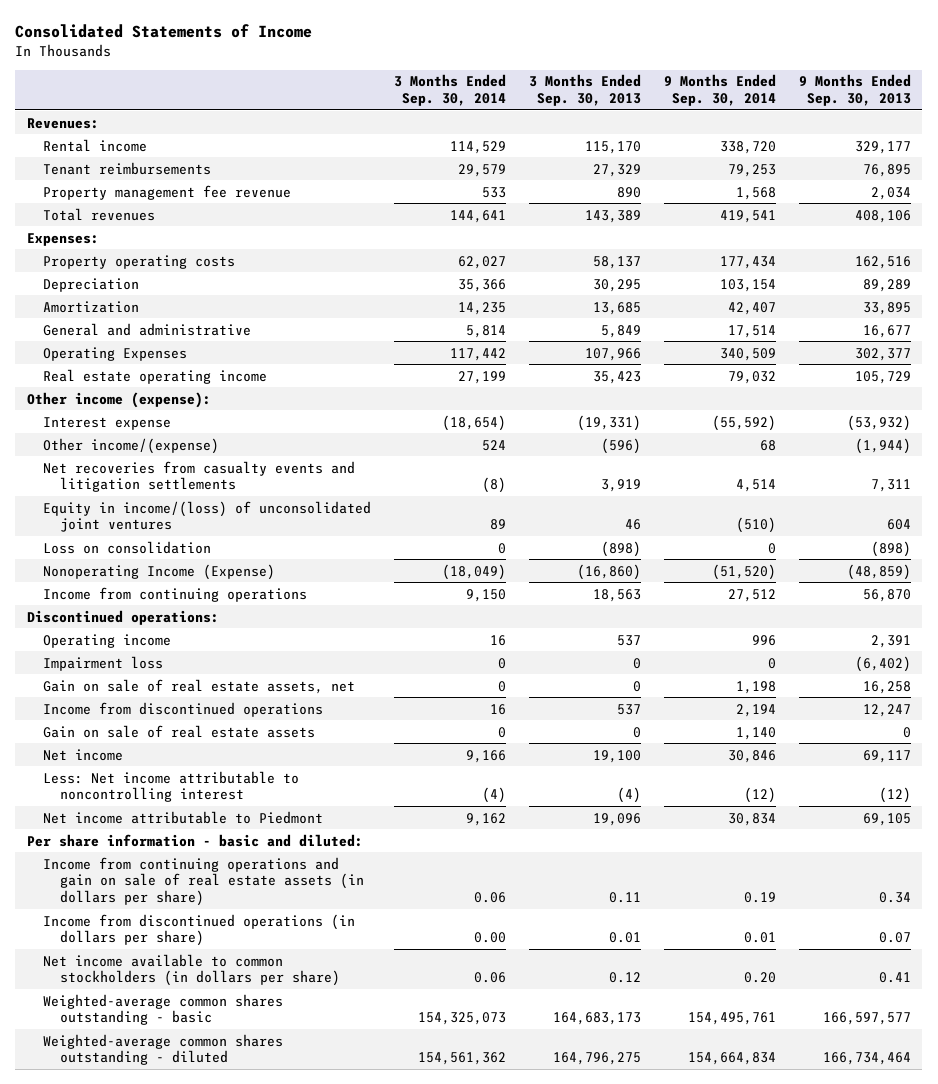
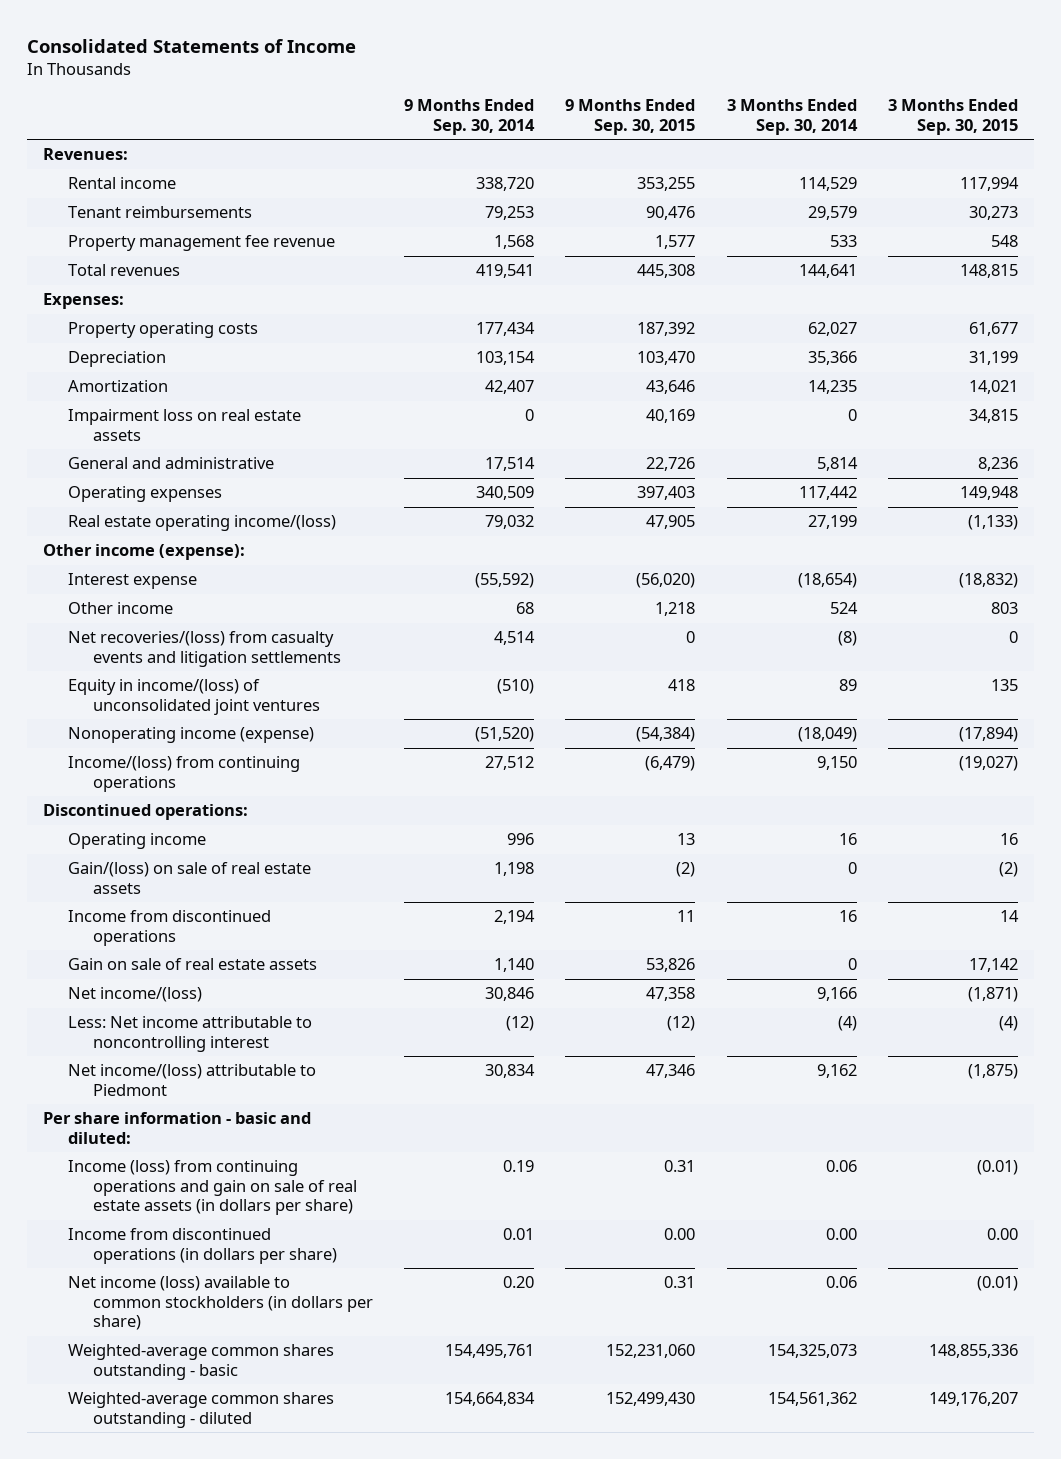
[528,74,641,107] 3 Months Ended Sep. 30, 2013 -> none
[798,74,911,107] 9 Months Ended Sep. 30, 2013 -> none
none -> [565,99,696,135] 9 Months Ended Sep. 30, 2015
none -> [888,99,1019,135] 3 Months Ended Sep. 30, 2015
none -> [67,409,301,441] Impairment loss on real estate assets
[43,346,188,361] Operating Expenses -> [67,486,222,503] Operating expenses
[43,368,268,384] Real estate operating income -> [67,515,336,532] Real estate operating income/(loss)
[43,437,220,454] Other income/(expense) -> [67,602,173,615] Other income
[43,460,356,493] Net recoveries from casualty events and litigation settlements -> [67,631,341,667] Net recoveries/(loss) from casualty events and litigation settlements
[43,540,212,554] Loss on consolidation -> none
[43,563,276,580] Nonoperating Income (Expense) -> [67,727,314,744] Nonoperating income (expense)
[43,586,308,602] Income from continuing operations -> [67,756,300,792] Income/(loss) from continuing operations
[43,655,164,671] Impairment loss -> none
[43,678,356,694] Gain on sale of real estate assets, net -> [67,862,311,894] Gain/(loss) on sale of real estate assets
[43,748,124,761] Net income -> [67,987,202,1003] Net income/(loss)
[43,810,324,824] Net income attributable to Piedmont -> [67,1064,316,1096] Net income/(loss) attributable to Piedmont
[43,856,364,907] Income from continuing operations and gain on sale of real estate assets (in dollars per share) -> [67,1160,357,1216] Income (loss) from continuing operations and gain on sale of real estate assets (in dollars per share)
[43,953,340,987] Net income available to common stockholders (in dollars per share) -> [67,1276,373,1331] Net income (loss) available to common stockholders (in dollars per share)

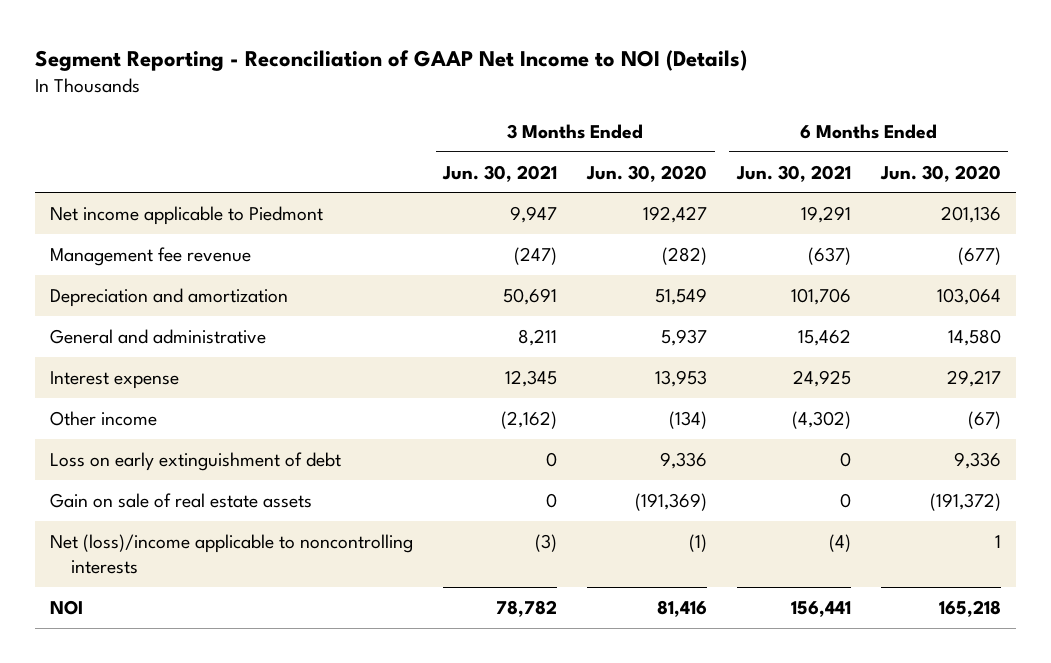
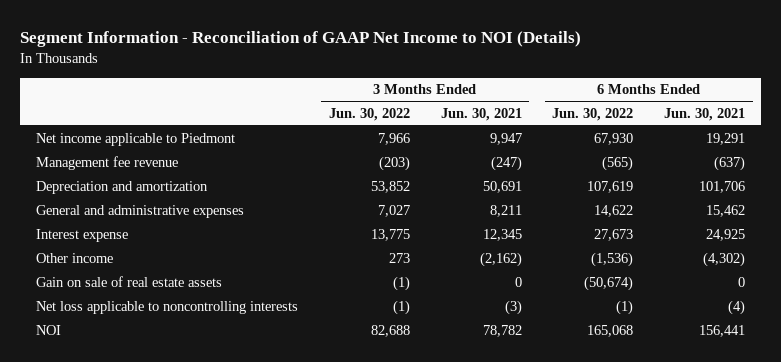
[35,49,748,71] Segment Reporting - Reconciliation of GAAP Net Income to NOI (Details) -> [20,31,582,48] Segment Information - Reconciliation of GAAP Net Income to NOI (Details)
[586,164,708,182] Jun. 30, 2020 -> none
[879,164,1001,182] Jun. 30, 2020 -> none
none -> [328,107,410,121] Jun. 30, 2022
none -> [552,107,634,121] Jun. 30, 2022
[50,328,267,344] General and administrative -> [35,204,244,218] General and administrative expenses
[50,451,342,471] Loss on early extinguishment of debt -> none
[50,533,414,574] Net (loss)/income applicable to noncontrolling interests -> [35,300,298,314] Net loss applicable to noncontrolling interests

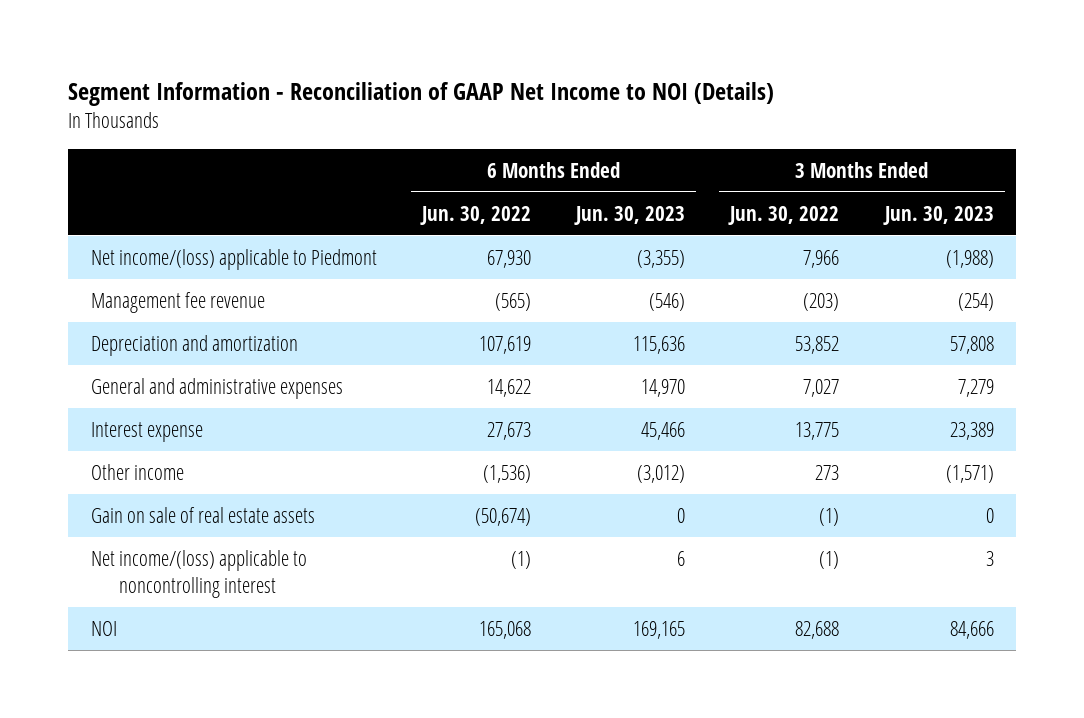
[440,107,522,121] Jun. 30, 2021 -> none
[664,107,746,121] Jun. 30, 2021 -> none
none -> [574,205,686,225] Jun. 30, 2023
none -> [882,205,994,225] Jun. 30, 2023
[35,132,235,146] Net income applicable to Piedmont -> [90,248,377,270] Net income/(loss) applicable to Piedmont
[35,300,298,314] Net loss applicable to noncontrolling interests -> [90,549,307,598] Net income/(loss) applicable to noncontrolling interest

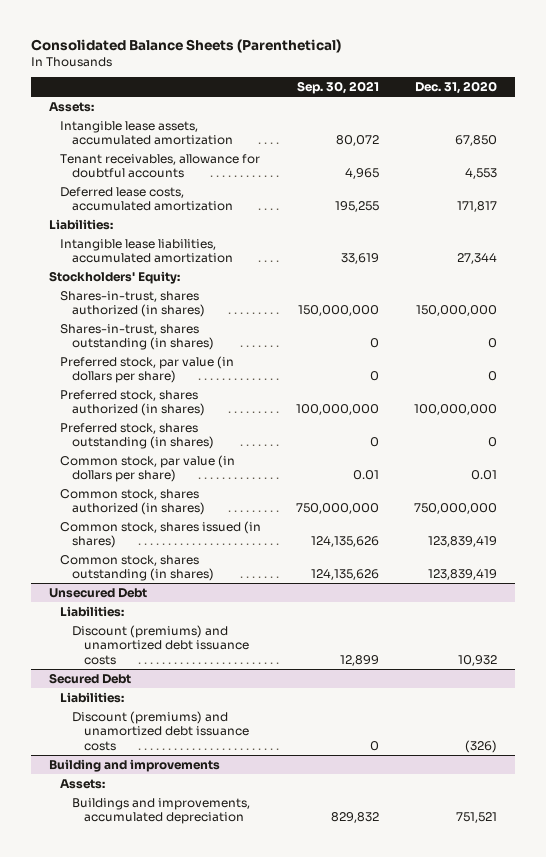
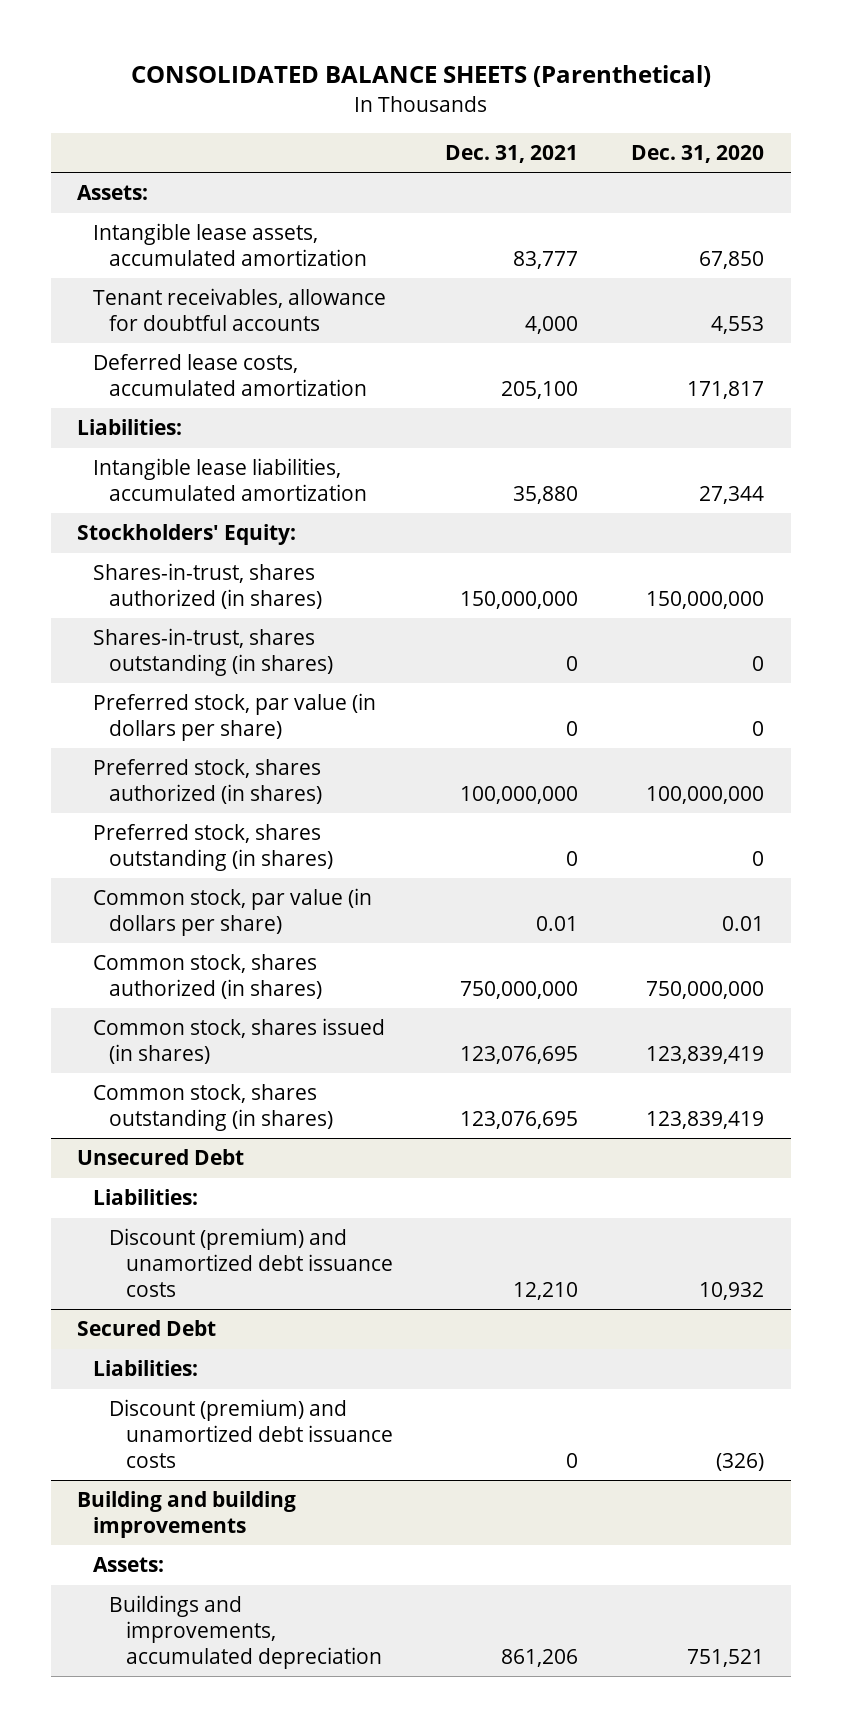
[31,38,342,53] Consolidated Balance Sheets (Parenthetical) -> [130,65,711,88] CONSOLIDATED BALANCE SHEETS (Parenthetical)
[297,81,380,95] Sep. 30, 2021 -> none
none -> [445,144,579,163] Dec. 31, 2021
[71,624,249,666] Discount (premiums) and unamortized debt issuance costs -> [109,1228,393,1297] Discount (premium) and unamortized debt issuance costs
[71,710,249,752] Discount (premiums) and unamortized debt issuance costs -> [109,1399,393,1468] Discount (premium) and unamortized debt issuance costs
[48,758,220,772] Building and improvements -> [77,1491,297,1538] Building and building improvements

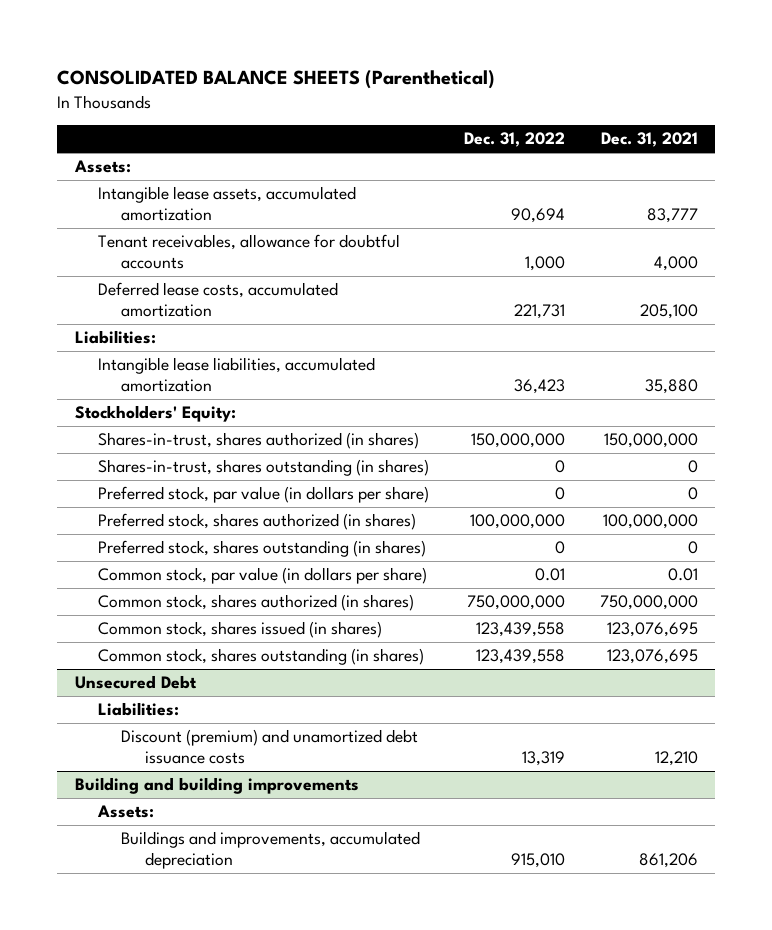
[631,144,765,163] Dec. 31, 2020 -> none
none -> [463,132,565,148] Dec. 31, 2022
[77,1320,217,1337] Secured Debt -> none
[93,1360,199,1377] Liabilities: -> none
[109,1399,393,1468] Discount (premium) and unamortized debt issuance costs -> none

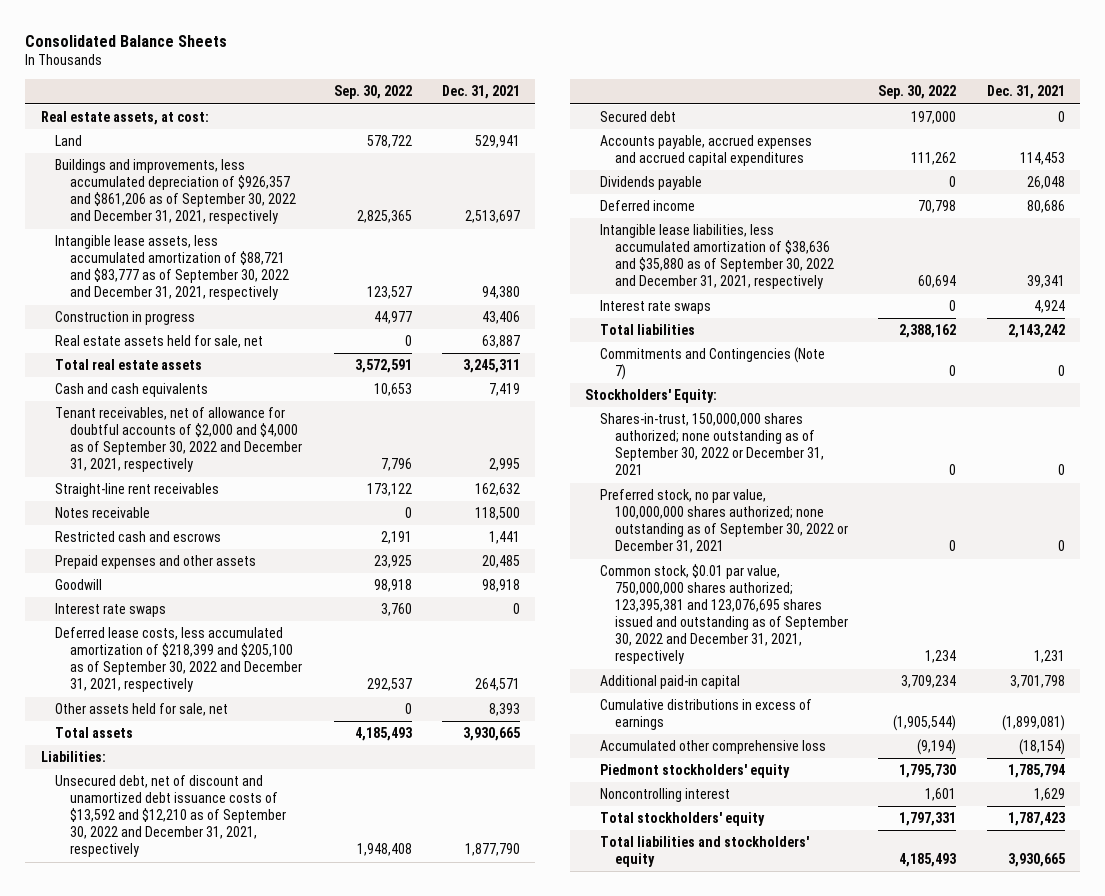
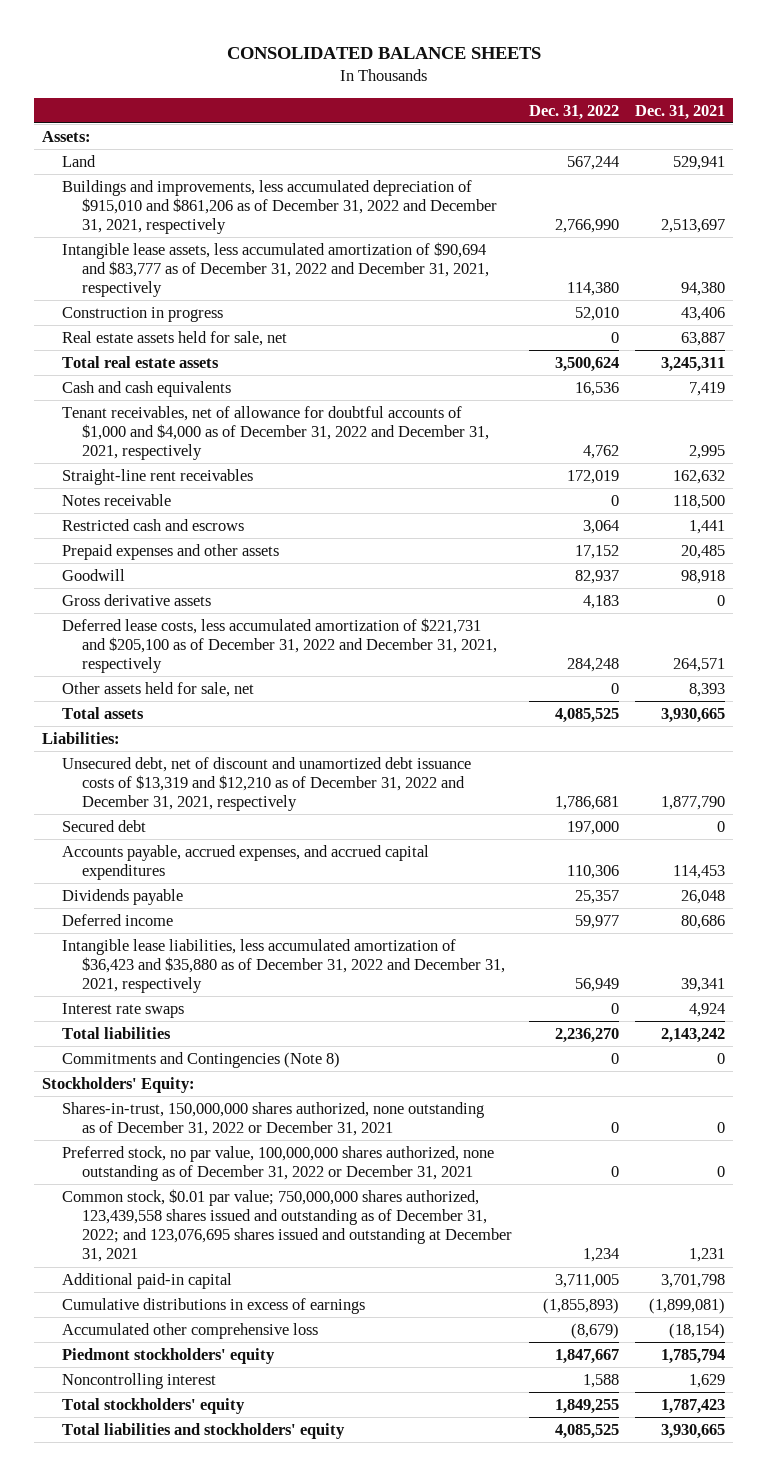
[25,34,228,47] Consolidated Balance Sheets -> [226,47,541,60] CONSOLIDATED BALANCE SHEETS
[333,85,412,100] Sep. 30, 2022 -> none
none -> [528,104,619,120] Dec. 31, 2022
[40,111,209,126] Real estate assets, at cost: -> none
none -> [42,130,92,142] Assets:
[55,159,297,225] Buildings and improvements, less accumulated depreciation of $926,357 and $861,206 as of September 30, 2022 and December 31, 2021, respectively -> [62,179,498,235] Buildings and improvements, less accumulated depreciation of $915,010 and $861,206 as of December 31, 2022 and December 31, 2021, respectively
[55,235,290,301] Intangible lease assets, less accumulated amortization of $88,721 and $83,777 as of September 30, 2022 and December 31, 2021, respectively -> [62,241,490,298] Intangible lease assets, less accumulated amortization of $90,694 and $83,777 as of December 31, 2022 and December 31, 2021, respectively
[55,407,303,473] Tenant receivables, net of allowance for doubtful accounts of $2,000 and $4,000 as of September 30, 2022 and December 31, 2021, respectively -> [62,405,490,461] Tenant receivables, net of allowance for doubtful accounts of $1,000 and $4,000 as of December 31, 2022 and December 31, 2021, respectively
[55,603,167,618] Interest rate swaps -> [62,593,212,606] Gross derivative assets
[55,627,303,693] Deferred lease costs, less accumulated amortization of $218,399 and $205,100 as of September 30, 2022 and December 31, 2021, respectively -> [62,617,498,674] Deferred lease costs, less accumulated amortization of $221,731 and $205,100 as of December 31, 2022 and December 31, 2021, respectively
[55,775,287,858] Unsecured debt, net of discount and unamortized debt issuance costs of $13,592 and $12,210 as of September 30, 2022 and December 31, 2021, respectively -> [62,756,472,812] Unsecured debt, net of discount and unamortized debt issuance costs of $13,319 and $12,210 as of December 31, 2022 and December 31, 2021, respectively
[599,135,812,167] Accounts payable, accrued expenses and accrued capital expenditures -> [62,844,430,881] Accounts payable, accrued expenses, and accrued capital expenditures
[599,224,834,290] Intangible lease liabilities, less accumulated amortization of $38,636 and $35,880 as of September 30, 2022 and December 31, 2021, respectively -> [62,938,506,994] Intangible lease liabilities, less accumulated amortization of $36,423 and $35,880 as of December 31, 2022 and December 31, 2021, respectively
[599,347,825,381] Commitments and Contingencies (Note 7) -> [62,1051,341,1068] Commitments and Contingencies (Note 8)
[599,413,824,476] Shares-in-trust, 150,000,000 shares authorized; none outstanding as of September 30, 2022 or December 31, 2021 -> [62,1101,485,1137] Shares-in-trust, 150,000,000 shares authorized, none outstanding as of December 31, 2022 or December 31, 2021
[599,489,848,554] Preferred stock, no par value, 100,000,000 shares authorized; none outstanding as of September 30, 2022 or December 31, 2021 -> [62,1145,495,1182] Preferred stock, no par value, 100,000,000 shares authorized, none outstanding as of December 31, 2022 or December 31, 2021
[599,564,848,665] Common stock, $0.01 par value, 750,000,000 shares authorized; 123,395,381 and 123,076,695 shares issued and outstanding as of September 30, 2022 and December 31, 2021, respectively -> [62,1188,513,1263] Common stock, $0.01 par value; 750,000,000 shares authorized, 123,439,558 shares issued and outstanding as of December 31, 2022; and 123,076,695 shares issued and outstanding at December 31, 2021

